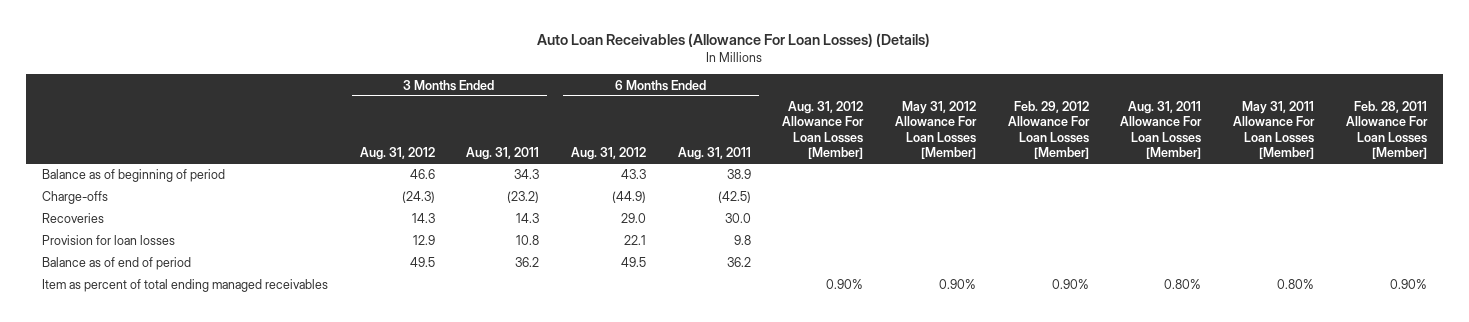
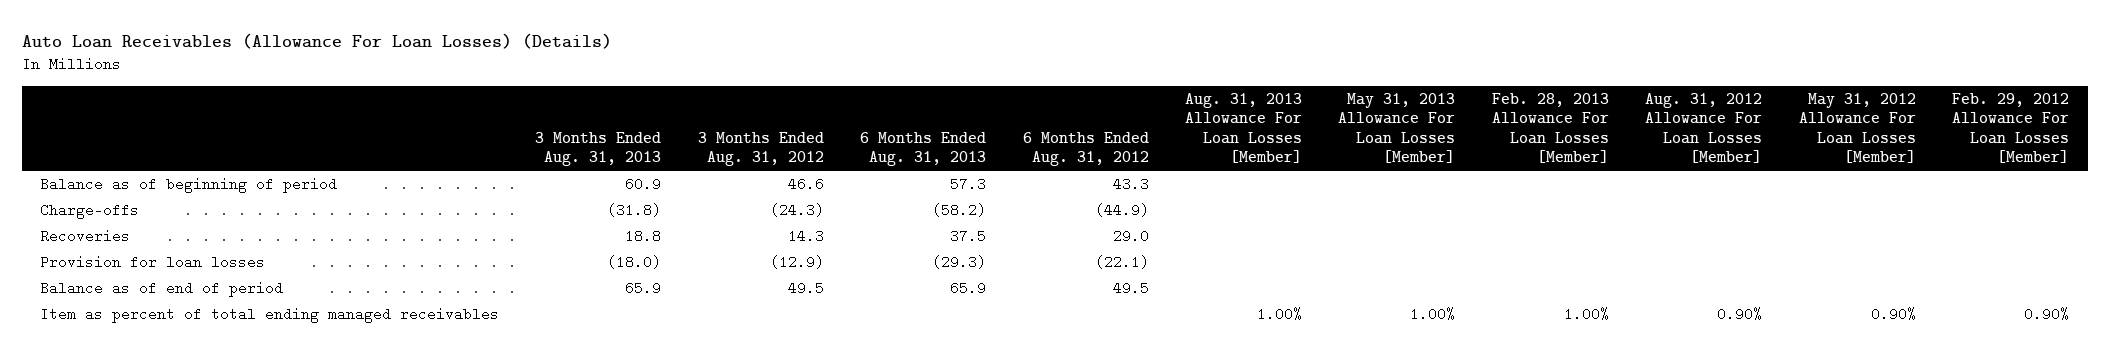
[466,146,540,160] Aug. 31, 2011 -> none
[677,146,751,160] Aug. 31, 2011 -> none
[1120,101,1203,159] Aug. 31, 2011 Allowance For Loan Losses [Member] -> none
[1233,101,1316,159] May 31, 2011 Allowance For Loan Losses [Member] -> none
[1345,101,1428,159] Feb. 28, 2011 Allowance For Loan Losses [Member] -> none
none -> [535,131,662,167] 3 Months Ended Aug. 31, 2013
none -> [860,131,987,167] 6 Months Ended Aug. 31, 2013
none -> [1185,92,1303,164] Aug. 31, 2013 Allowance For Loan Losses [Member]
none -> [1338,92,1456,164] May 31, 2013 Allowance For Loan Losses [Member]
none -> [1491,92,1609,164] Feb. 28, 2013 Allowance For Loan Losses [Member]
[412,235,435,246] 12.9 -> [769,255,824,270] (12.9)
[623,235,646,246] 22.1 -> [1094,255,1149,270] (22.1)

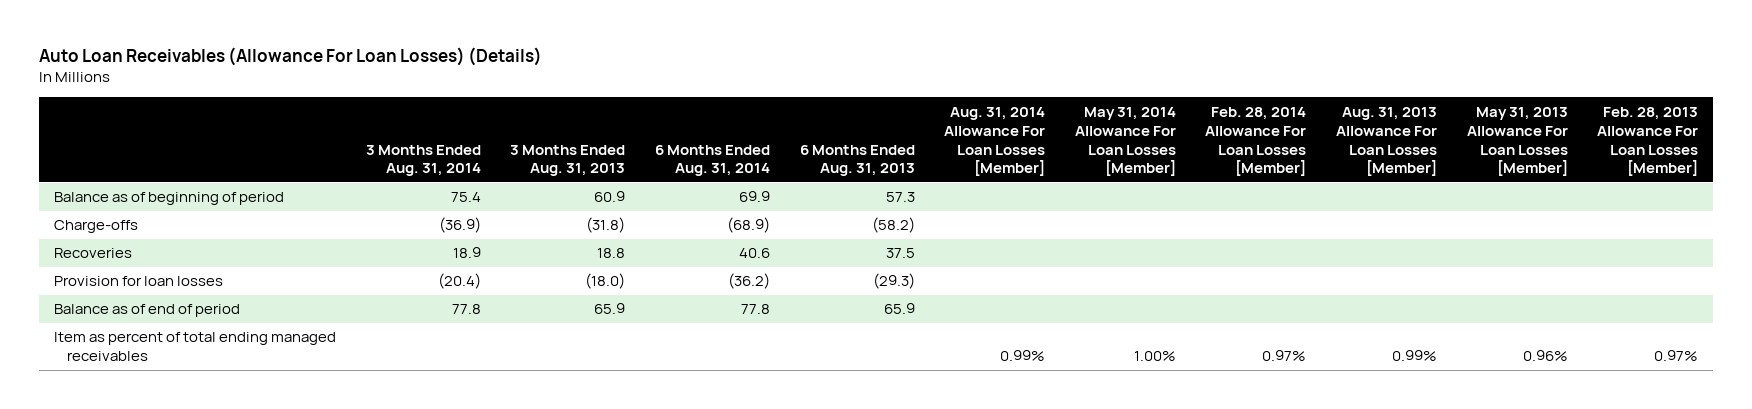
[697,131,824,167] 3 Months Ended Aug. 31, 2012 -> none
[1022,131,1149,167] 6 Months Ended Aug. 31, 2012 -> none
[1645,92,1763,164] Aug. 31, 2012 Allowance For Loan Losses [Member] -> none
[1798,92,1916,164] May 31, 2012 Allowance For Loan Losses [Member] -> none
[1952,92,2070,164] Feb. 29, 2012 Allowance For Loan Losses [Member] -> none
none -> [365,144,481,177] 3 Months Ended Aug. 31, 2014
none -> [654,144,770,177] 6 Months Ended Aug. 31, 2014
none -> [944,106,1046,177] Aug. 31, 2014 Allowance For Loan Losses [Member]
none -> [1074,106,1176,177] May 31, 2014 Allowance For Loan Losses [Member]
none -> [1205,106,1307,177] Feb. 28, 2014 Allowance For Loan Losses [Member]
[1257,307,1303,322] 1.00% -> [1392,350,1438,362] 0.99%
[1410,307,1456,322] 1.00% -> [1522,350,1568,362] 0.96%
[1563,307,1609,322] 1.00% -> [1654,350,1699,362] 0.97%

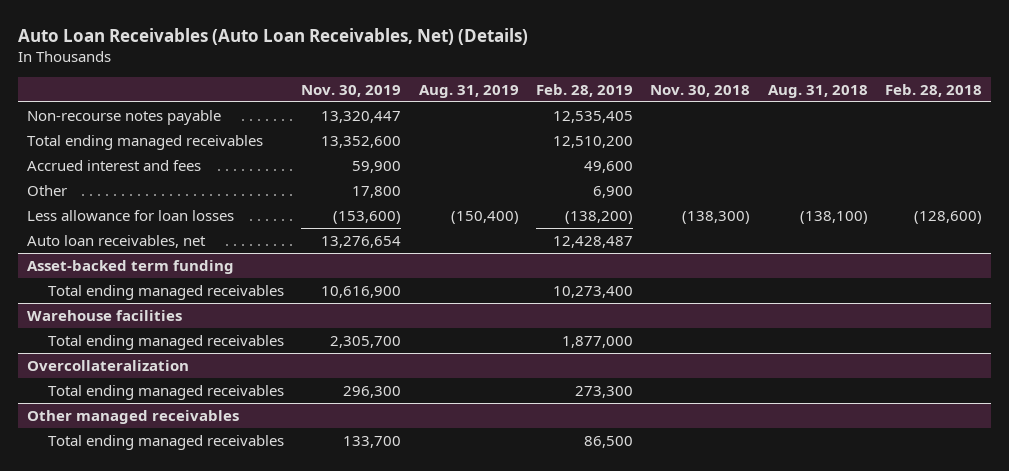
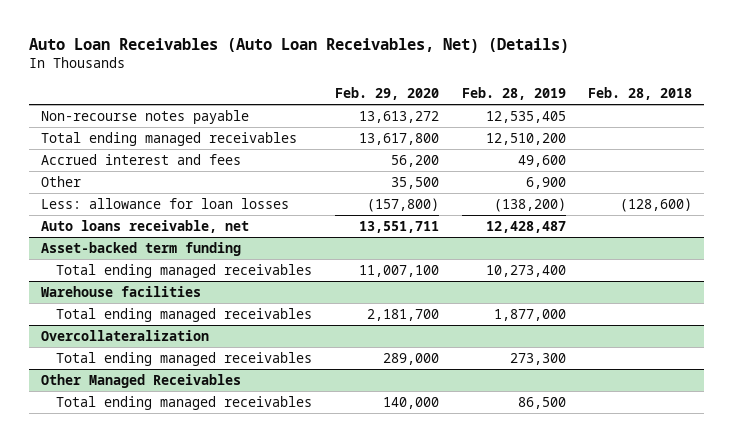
[301,84,402,97] Nov. 30, 2019 -> none
[418,84,519,98] Aug. 31, 2019 -> none
[650,84,751,97] Nov. 30, 2018 -> none
[767,84,868,98] Aug. 31, 2018 -> none
none -> [334,86,439,100] Feb. 29, 2020
[27,209,235,221] Less allowance for loan losses -> [40,197,289,209] Less: allowance for loan losses
[27,234,207,248] Auto loan receivables, net -> [40,219,249,233] Auto loans receivable, net
[27,409,240,424] Other managed receivables -> [40,373,241,388] Other Managed Receivables

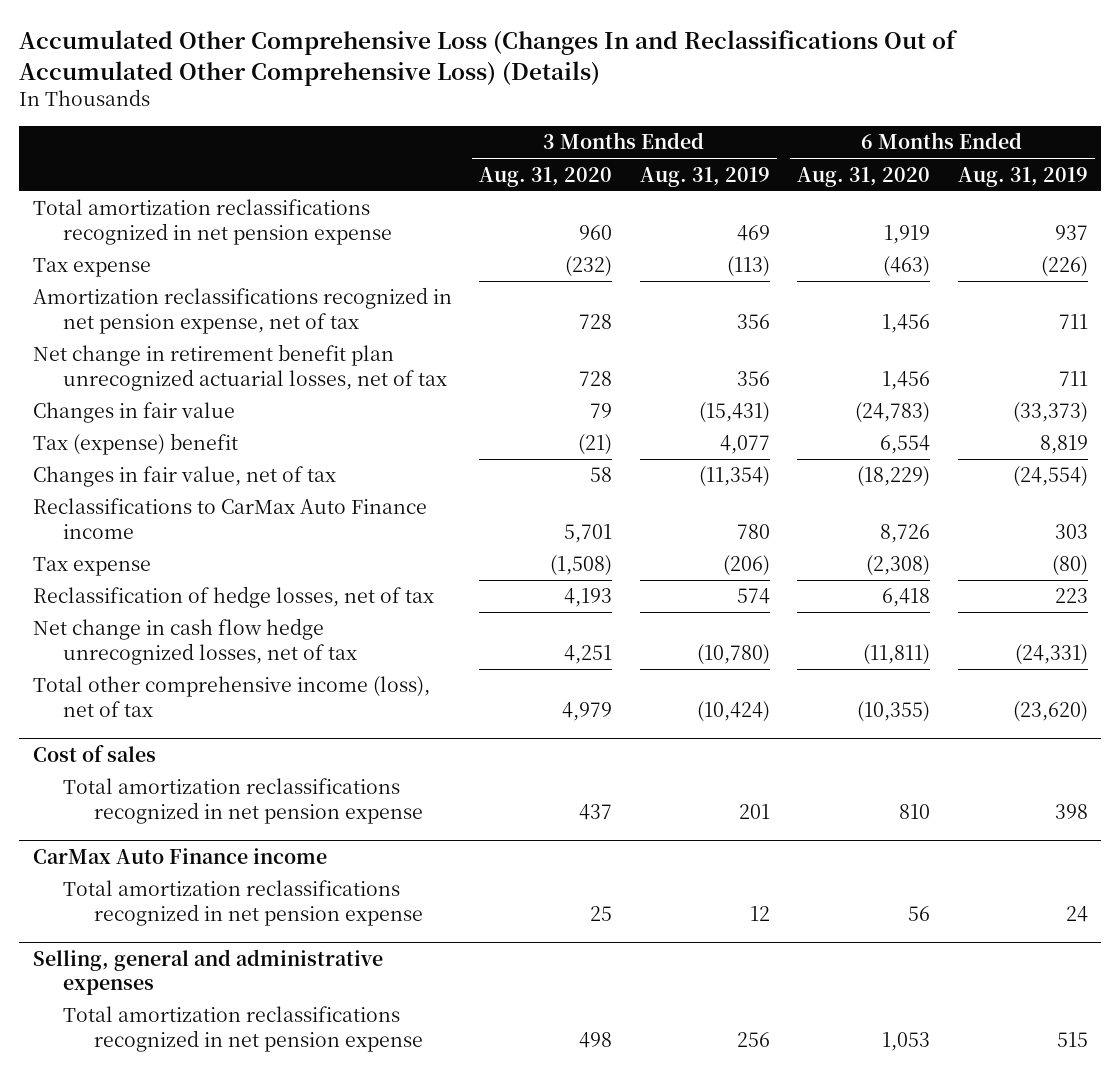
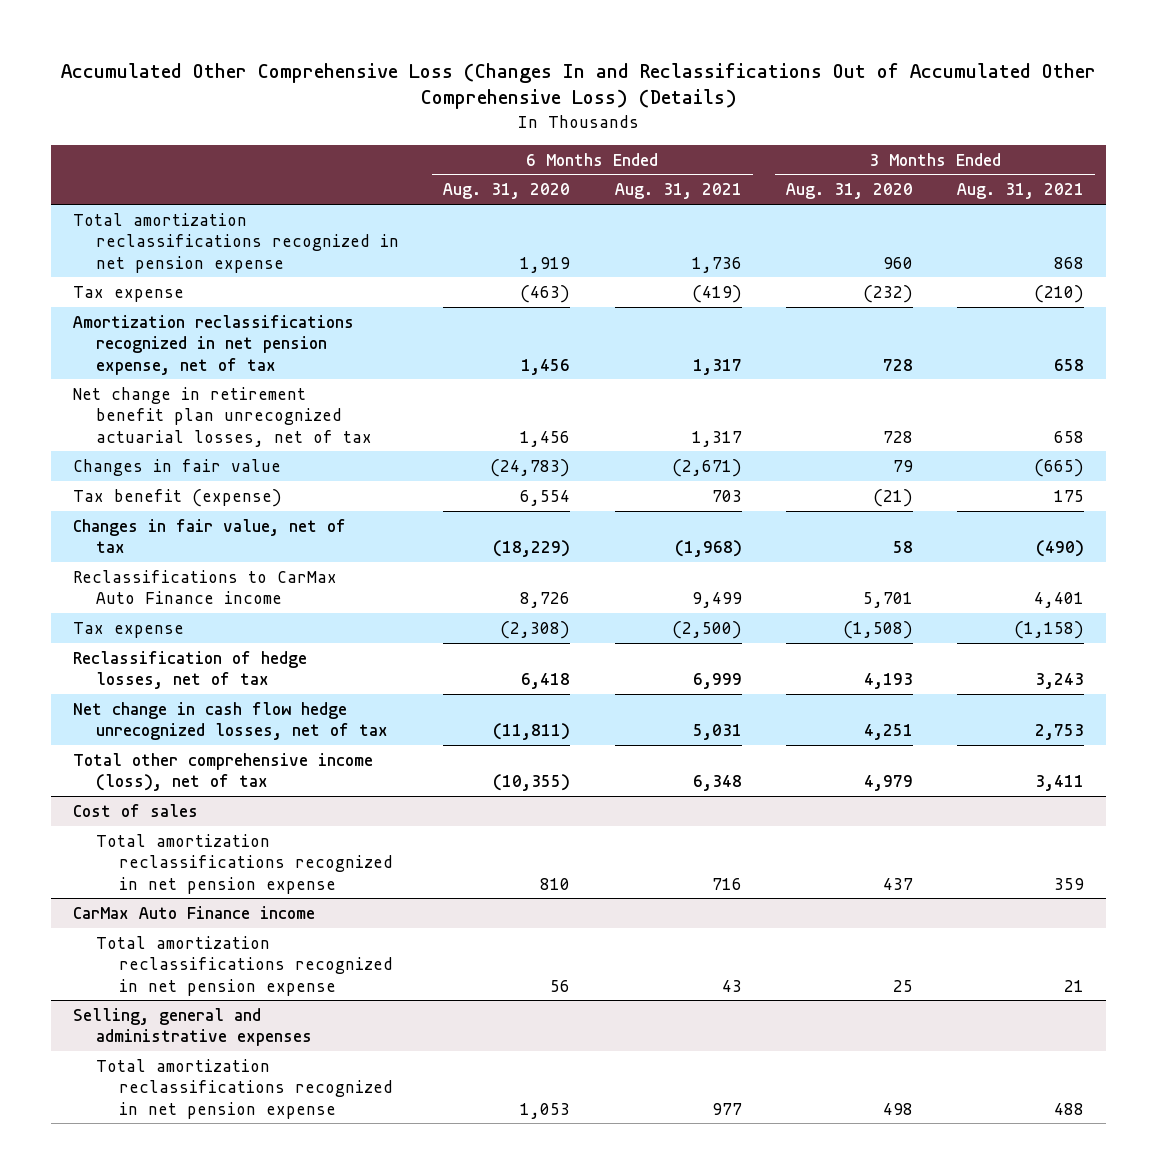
[639,166,770,187] Aug. 31, 2019 -> none
[957,166,1088,187] Aug. 31, 2019 -> none
none -> [614,183,742,200] Aug. 31, 2021
none -> [957,183,1085,200] Aug. 31, 2021
[32,433,238,456] Tax (expense) benefit -> [73,488,283,507] Tax benefit (expense)

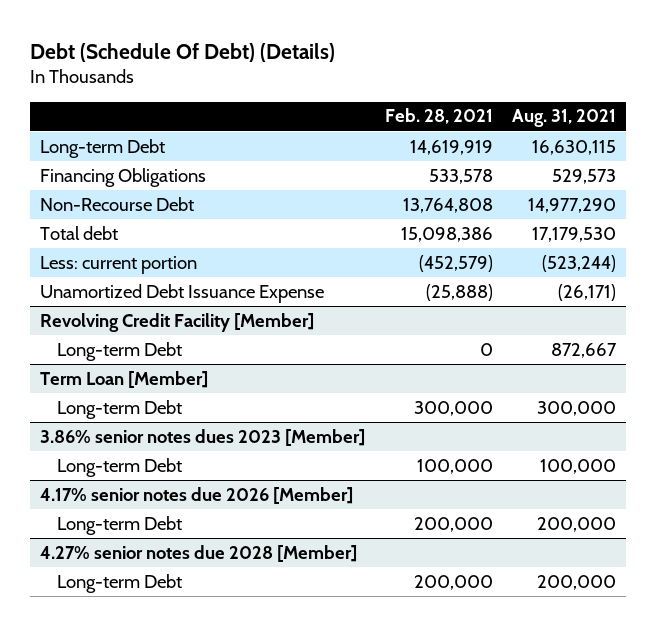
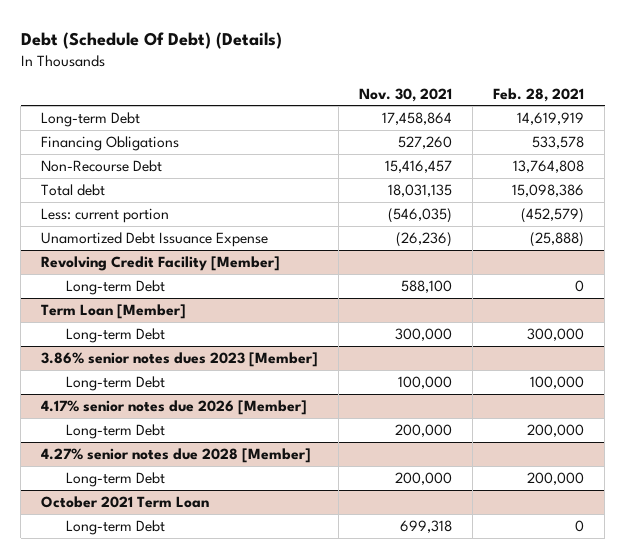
[512,109,617,128] Aug. 31, 2021 -> none
none -> [359,87,453,102] Nov. 30, 2021
none -> [41,495,210,508] October 2021 Term Loan
none -> [65,519,165,535] Long-term Debt

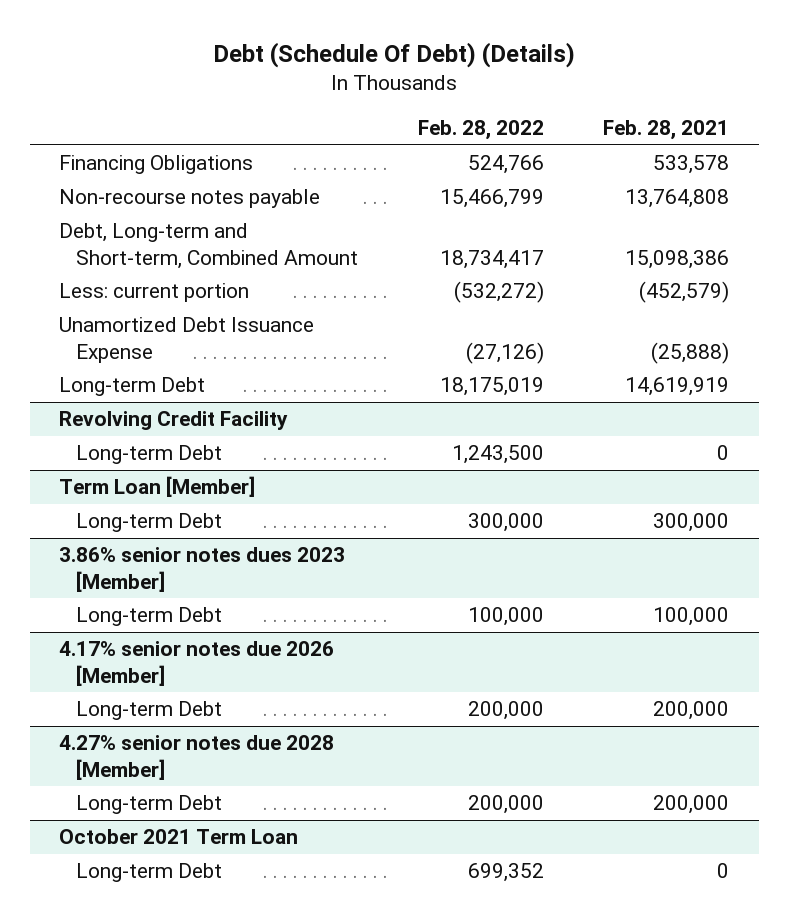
[359,87,453,102] Nov. 30, 2021 -> none
none -> [417,120,544,141] Feb. 28, 2022
[41,159,163,172] Non-Recourse Debt -> [59,189,321,209] Non-recourse notes payable
[41,183,106,196] Total debt -> [59,223,359,270] Debt, Long-term and Short-term, Combined Amount
[41,111,141,127] Long-term Debt -> [59,377,206,397] Long-term Debt
[41,255,281,271] Revolving Credit Facility [Member] -> [59,411,289,431] Revolving Credit Facility

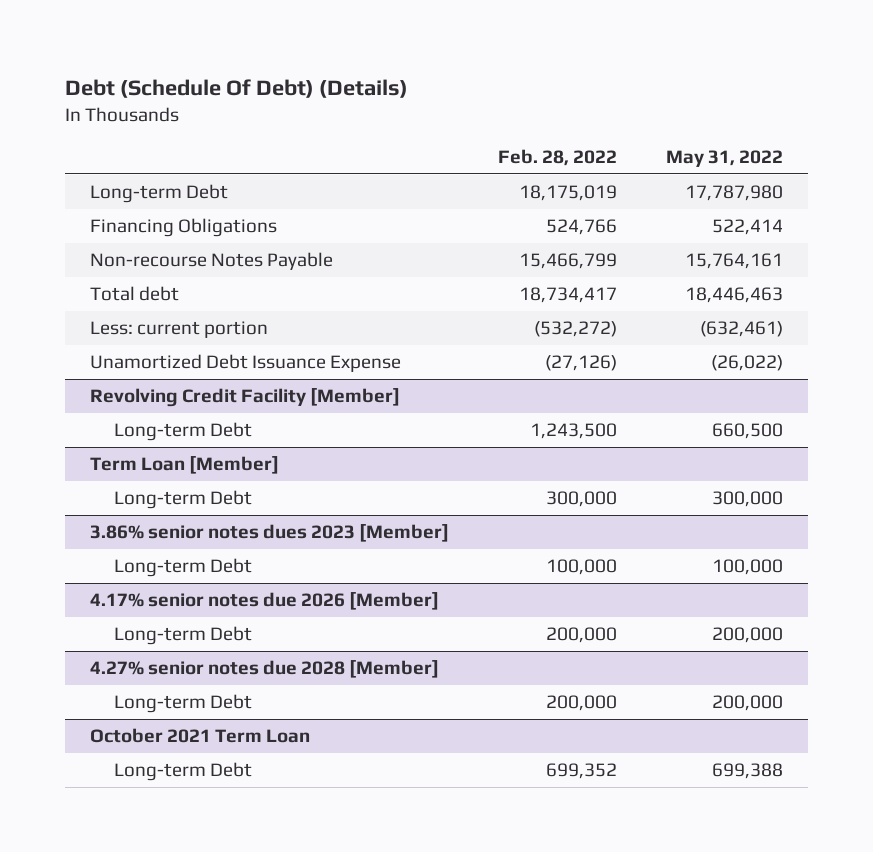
[603,120,730,141] Feb. 28, 2021 -> none
none -> [666,150,784,168] May 31, 2022
[59,377,206,397] Long-term Debt -> [89,184,228,204] Long-term Debt
[59,189,321,209] Non-recourse notes payable -> [89,252,333,271] Non-recourse Notes Payable
[59,223,359,270] Debt, Long-term and Short-term, Combined Amount -> [89,286,179,302] Total debt
[59,411,289,431] Revolving Credit Facility -> [89,388,400,408] Revolving Credit Facility [Member]

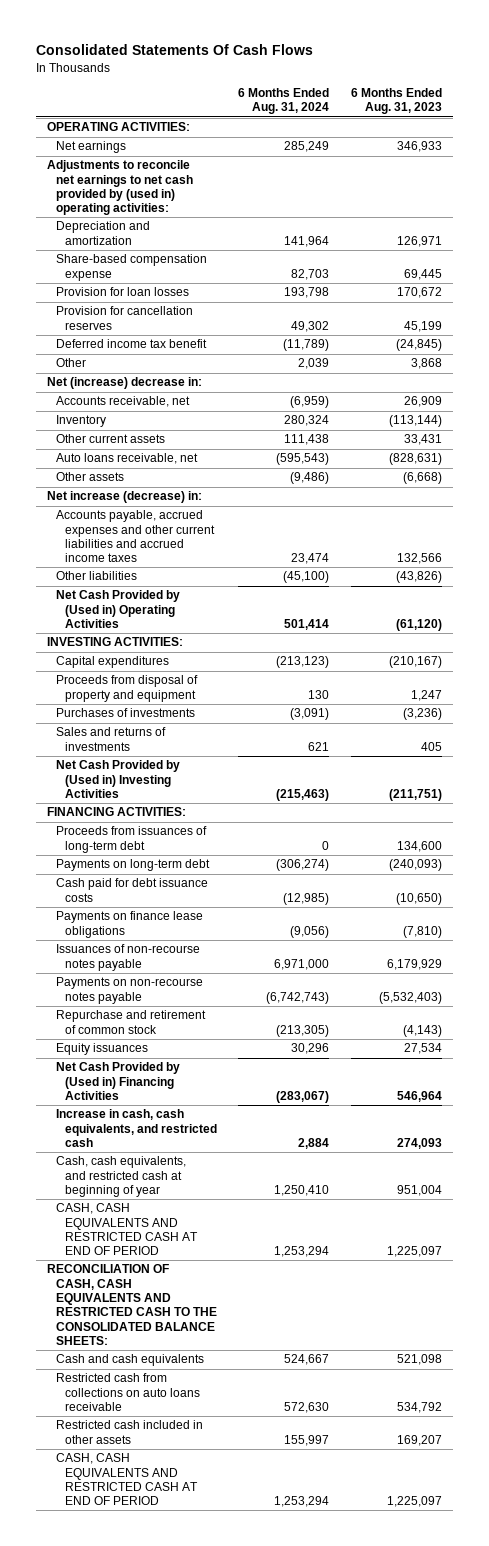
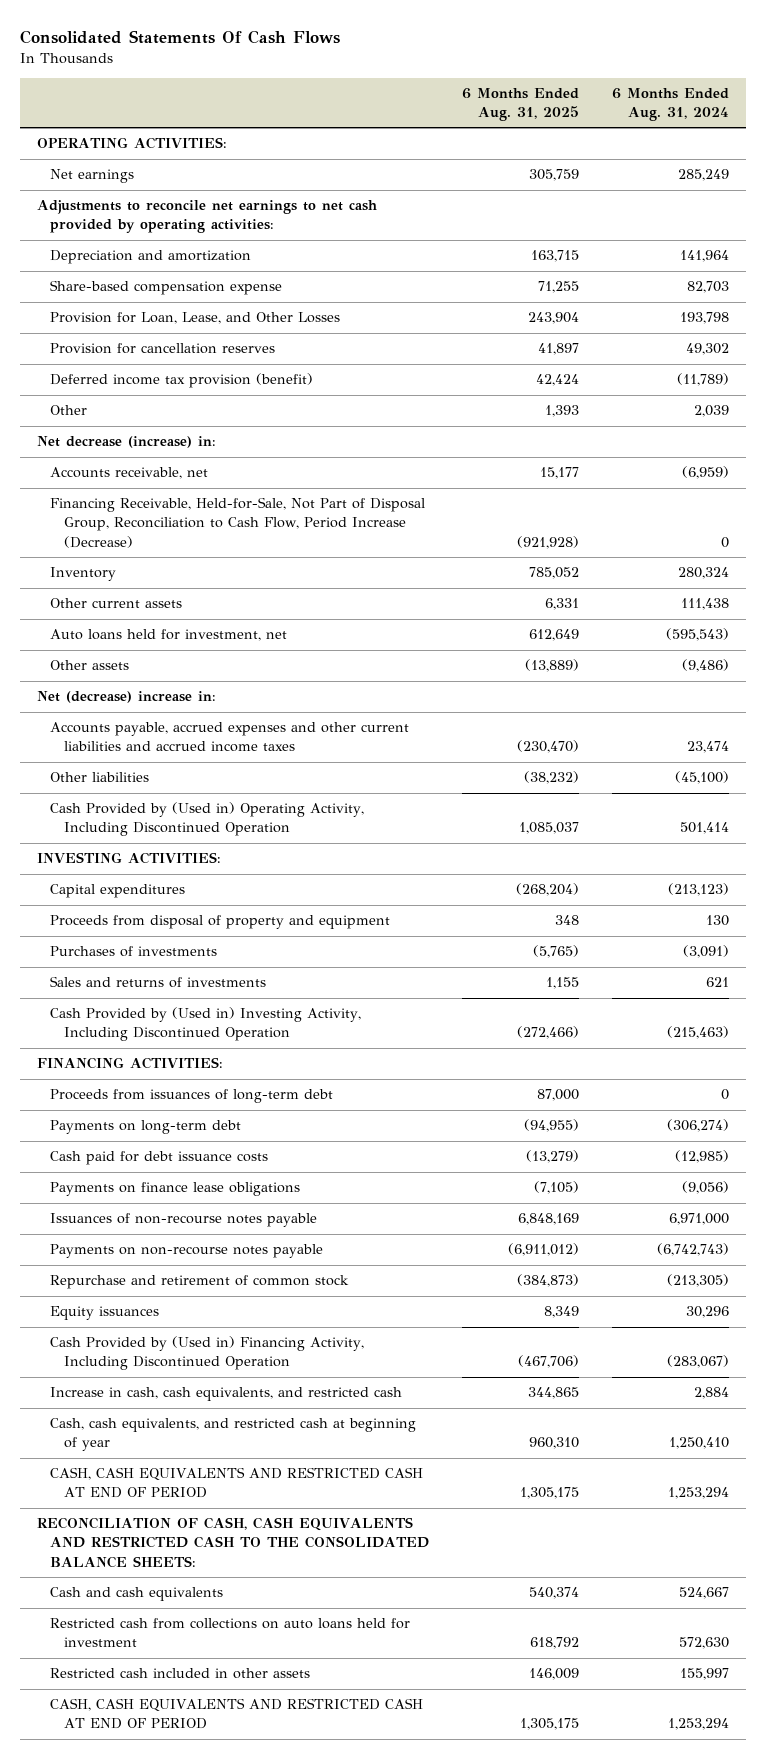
[350,88,442,115] 6 Months Ended Aug. 31, 2023 -> none
none -> [462,88,580,122] 6 Months Ended Aug. 31, 2025
[47,160,193,216] Adjustments to reconcile net earnings to net cash provided by (used in) operating activities: -> [36,200,377,234] Adjustments to reconcile net earnings to net cash provided by operating activities:
[55,287,189,297] Provision for loan losses -> [50,312,341,325] Provision for Loan, Lease, and Other Losses
[55,339,207,349] Deferred income tax benefit -> [50,373,314,389] Deferred income tax provision (benefit)
[47,377,203,390] Net (increase) decrease in: -> [36,436,216,449] Net decrease (increase) in:
none -> [50,497,426,548] Financing Receivable, Held-for-Sale, Not Part of Disposal Group, Reconciliation to Cash Flow, Period Increase (Decrease)
[55,453,198,465] Auto loans receivable, net -> [50,629,288,642] Auto loans held for investment, net
[47,491,203,504] Net increase (decrease) in: -> [36,691,216,704] Net (decrease) increase in:
[55,590,180,629] Net Cash Provided by (Used in) Operating Activities -> [50,802,365,837] Cash Provided by (Used in) Operating Activity, Including Discontinued Operation
[55,760,180,799] Net Cash Provided by (Used in) Investing Activities -> [50,1007,362,1042] Cash Provided by (Used in) Investing Activity, Including Discontinued Operation
[55,1062,180,1101] Net Cash Provided by (Used in) Financing Activities -> [50,1336,365,1371] Cash Provided by (Used in) Financing Activity, Including Discontinued Operation
[55,1373,200,1412] Restricted cash from collections on auto loans receivable -> [50,1618,411,1648] Restricted cash from collections on auto loans held for investment

